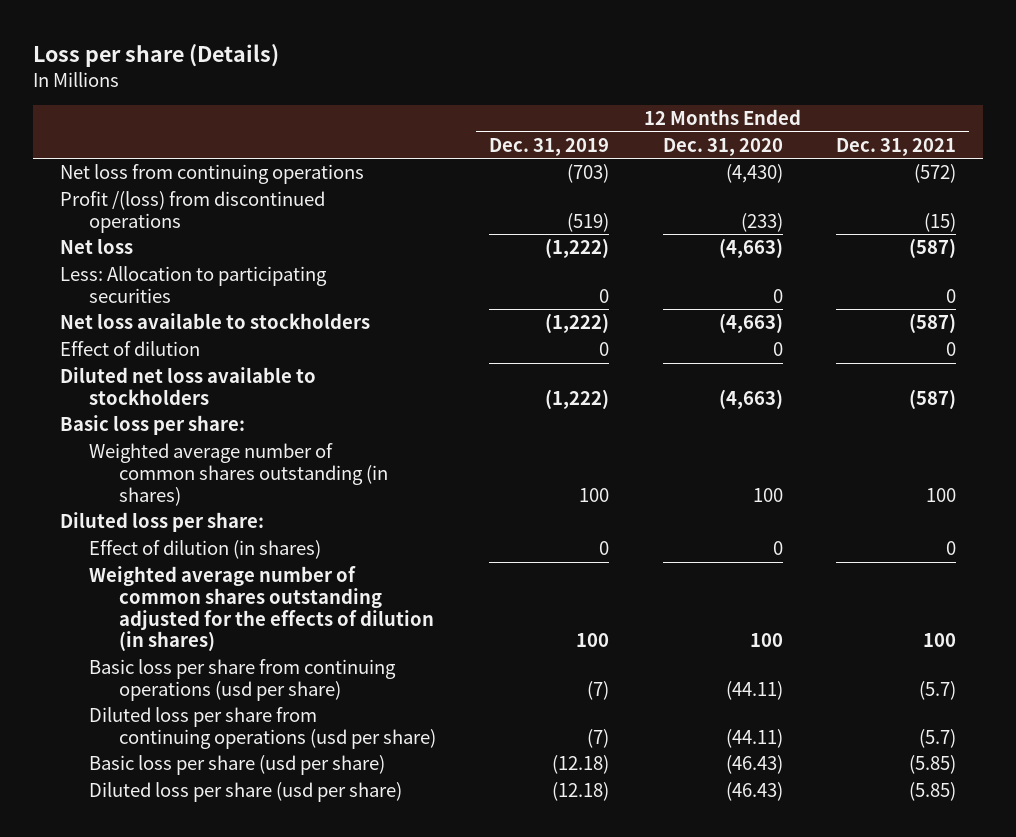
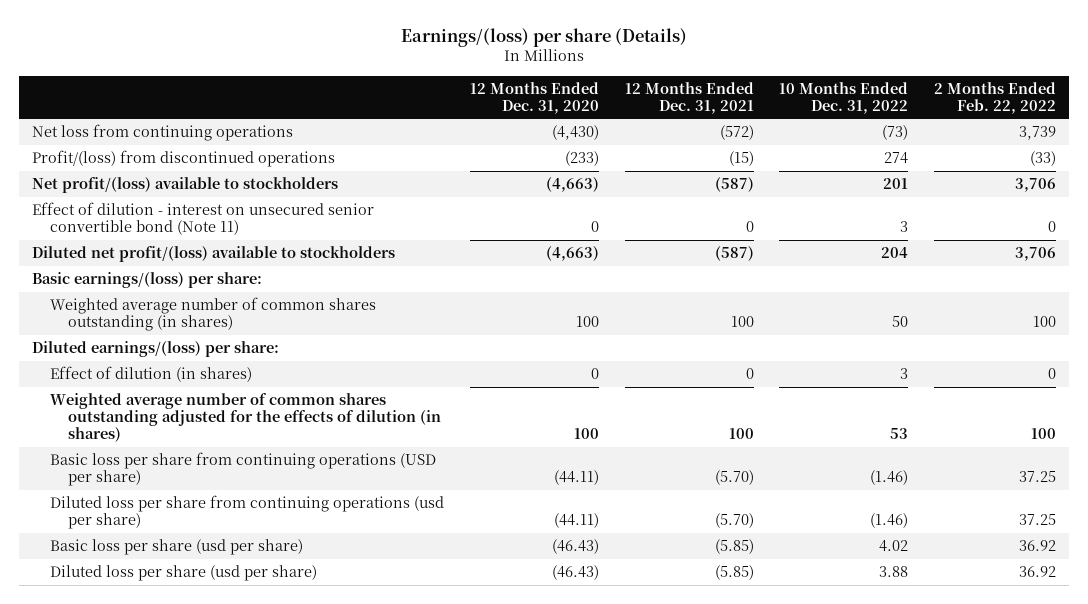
[32,43,279,67] Loss per share (Details) -> [401,27,688,47] Earnings/(loss) per share (Details)
[489,137,610,156] Dec. 31, 2019 -> none
none -> [779,81,909,114] 10 Months Ended Dec. 31, 2022
none -> [934,81,1057,114] 2 Months Ended Feb. 22, 2022
[59,238,133,255] Net loss -> none
[59,266,327,303] Less: Allocation to participating securities -> none
[59,191,325,233] Profit /(loss) from discontinued operations -> [32,150,336,168] Profit/(loss) from discontinued operations
[59,313,370,330] Net loss available to stockholders -> [32,177,339,194] Net profit/(loss) available to stockholders
[59,341,200,357] Effect of dilution -> [32,202,375,236] Effect of dilution - interest on unsecured senior convertible bond (Note 11)
[59,367,316,405] Diluted net loss available to stockholders -> [32,246,396,263] Diluted net profit/(loss) available to stockholders
[59,415,245,436] Basic loss per share: -> [32,272,263,289] Basic earnings/(loss) per share:
[59,512,264,533] Diluted loss per share: -> [32,341,280,358] Diluted earnings/(loss) per share:
[89,659,397,701] Basic loss per share from continuing operations (usd per share) -> [49,452,436,487] Basic loss per share from continuing operations (USD per share)
[919,680,957,700] (5.7) -> [714,470,754,486] (5.70)
[919,728,957,748] (5.7) -> [714,513,754,529] (5.70)

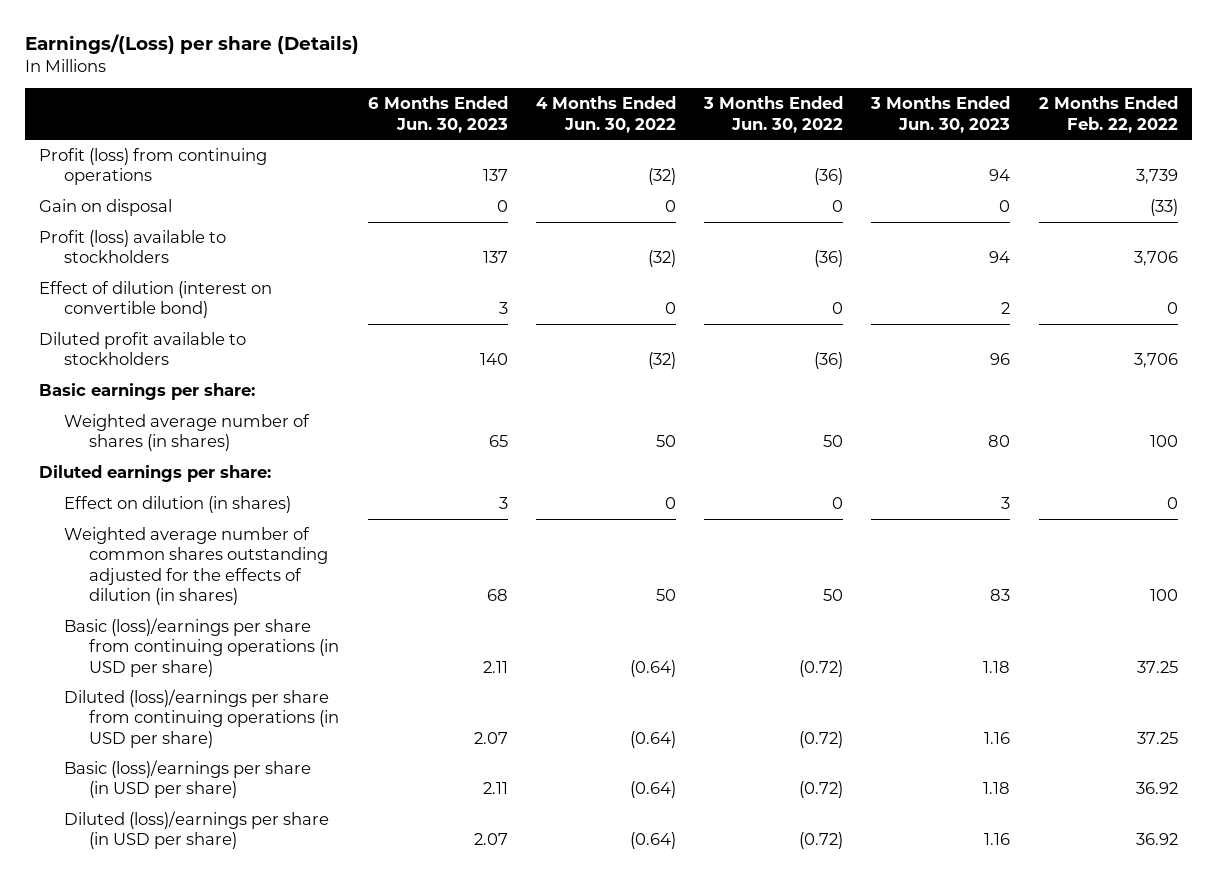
[401,27,688,47] Earnings/(loss) per share (Details) -> [24,34,359,55] Earnings/(Loss) per share (Details)
[469,81,599,114] 12 Months Ended Dec. 31, 2020 -> none
[624,81,754,114] 12 Months Ended Dec. 31, 2021 -> none
[779,81,909,114] 10 Months Ended Dec. 31, 2022 -> none
none -> [367,96,508,133] 6 Months Ended Jun. 30, 2023
none -> [535,96,676,133] 4 Months Ended Jun. 30, 2022
none -> [703,96,844,133] 3 Months Ended Jun. 30, 2022
none -> [870,96,1011,133] 3 Months Ended Jun. 30, 2023
[32,124,294,142] Net loss from continuing operations -> [39,148,268,186] Profit (loss) from continuing operations
[32,150,336,168] Profit/(loss) from discontinued operations -> [39,199,173,217] Gain on disposal
[32,177,339,194] Net profit/(loss) available to stockholders -> [39,230,227,264] Profit (loss) available to stockholders
[32,202,375,236] Effect of dilution - interest on unsecured senior convertible bond (Note 11) -> [39,281,273,319] Effect of dilution (interest on convertible bond)
[32,246,396,263] Diluted net profit/(loss) available to stockholders -> [39,332,247,366] Diluted profit available to stockholders
[32,272,263,289] Basic earnings/(loss) per share: -> [39,383,256,401] Basic earnings per share:
[49,297,376,332] Weighted average number of common shares outstanding (in shares) -> [64,414,311,452] Weighted average number of shares (in shares)
[32,341,280,358] Diluted earnings/(loss) per share: -> [39,465,272,483] Diluted earnings per share:
[49,366,252,383] Effect of dilution (in shares) -> [64,496,292,514] Effect on dilution (in shares)
[49,452,436,487] Basic loss per share from continuing operations (USD per share) -> [64,618,340,677] Basic (loss)/earnings per share from continuing operations (in USD per share)
[49,495,444,530] Diluted loss per share from continuing operations (usd per share) -> [64,689,340,748] Diluted (loss)/earnings per share from continuing operations (in USD per share)
[49,539,303,556] Basic loss per share (usd per share) -> [64,760,312,799] Basic (loss)/earnings per share (in USD per share)
[49,565,317,582] Diluted loss per share (usd per share) -> [64,811,330,850] Diluted (loss)/earnings per share (in USD per share)

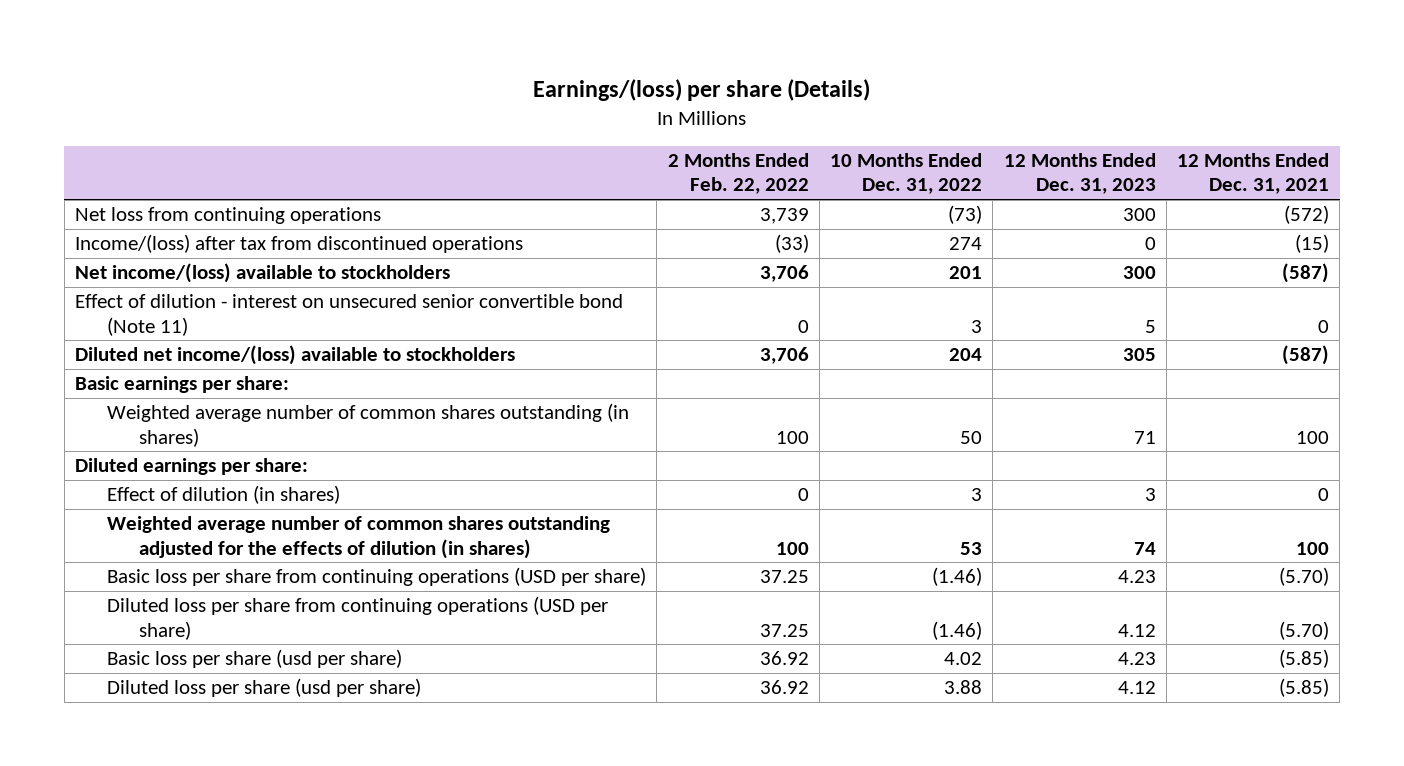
[24,34,359,55] Earnings/(Loss) per share (Details) -> [532,78,870,101] Earnings/(loss) per share (Details)
[367,96,508,133] 6 Months Ended Jun. 30, 2023 -> none
[535,96,676,133] 4 Months Ended Jun. 30, 2022 -> none
[703,96,844,133] 3 Months Ended Jun. 30, 2022 -> none
[870,96,1011,133] 3 Months Ended Jun. 30, 2023 -> none
none -> [830,153,983,195] 10 Months Ended Dec. 31, 2022
none -> [1003,153,1156,195] 12 Months Ended Dec. 31, 2023
none -> [1177,153,1330,195] 12 Months Ended Dec. 31, 2021
[39,148,268,186] Profit (loss) from continuing operations -> [74,207,381,225] Net loss from continuing operations
[39,199,173,217] Gain on disposal -> [74,234,523,254] Income/(loss) after tax from discontinued operations
[39,230,227,264] Profit (loss) available to stockholders -> [74,263,450,284] Net income/(loss) available to stockholders
[39,281,273,319] Effect of dilution (interest on convertible bond) -> [74,294,623,336] Effect of dilution - interest on unsecured senior convertible bond (Note 11)
[39,332,247,366] Diluted profit available to stockholders -> [74,345,515,366] Diluted net income/(loss) available to stockholders
[64,414,311,452] Weighted average number of shares (in shares) -> [107,403,630,447] Weighted average number of common shares outstanding (in shares)
[64,496,292,514] Effect on dilution (in shares) -> [107,485,341,505] Effect of dilution (in shares)
[64,618,340,677] Basic (loss)/earnings per share from continuing operations (in USD per share) -> [107,567,647,587] Basic loss per share from continuing operations (USD per share)
[64,689,340,748] Diluted (loss)/earnings per share from continuing operations (in USD per share) -> [107,596,609,640] Diluted loss per share from continuing operations (USD per share)
[64,760,312,799] Basic (loss)/earnings per share (in USD per share) -> [107,649,403,669] Basic loss per share (usd per share)
[64,811,330,850] Diluted (loss)/earnings per share (in USD per share) -> [107,678,422,698] Diluted loss per share (usd per share)

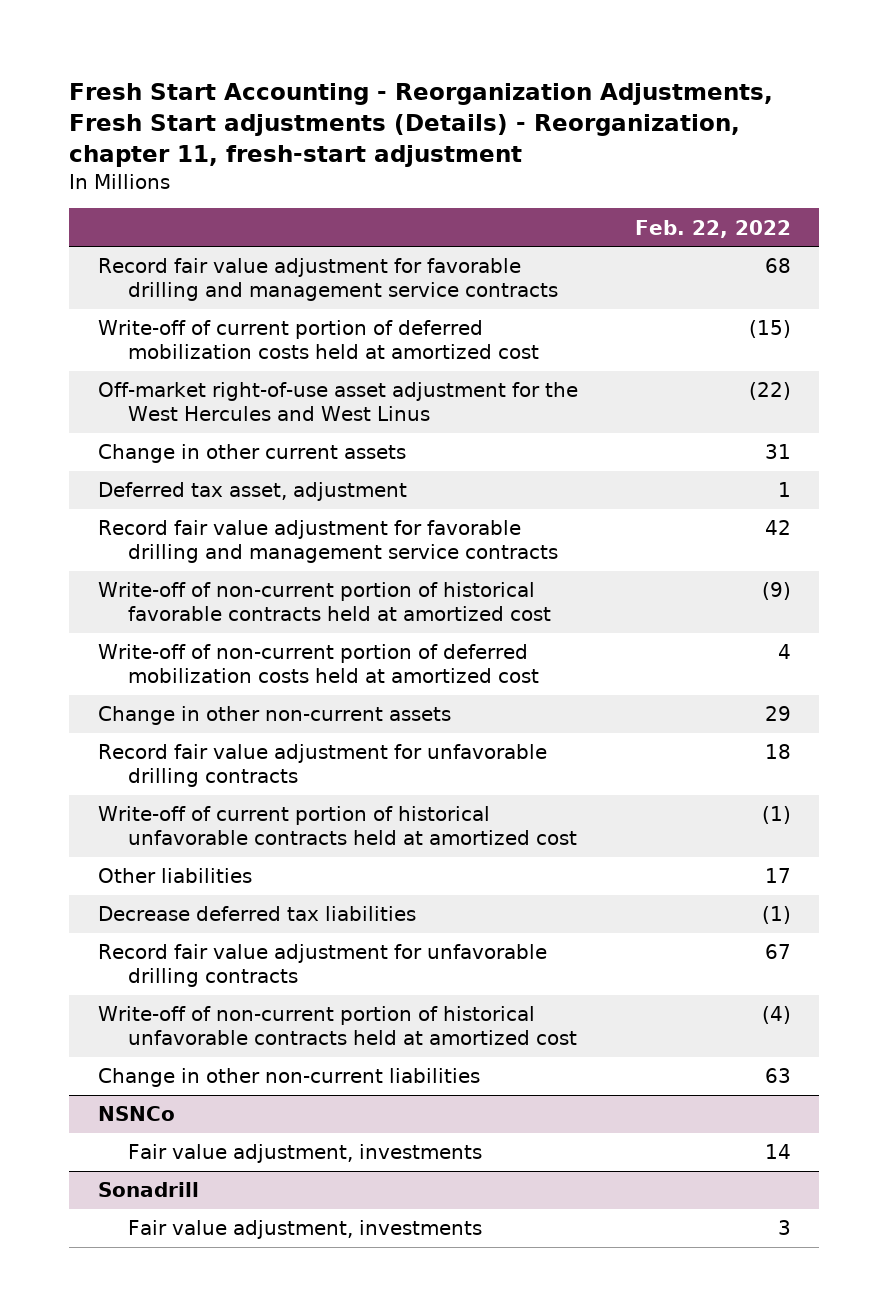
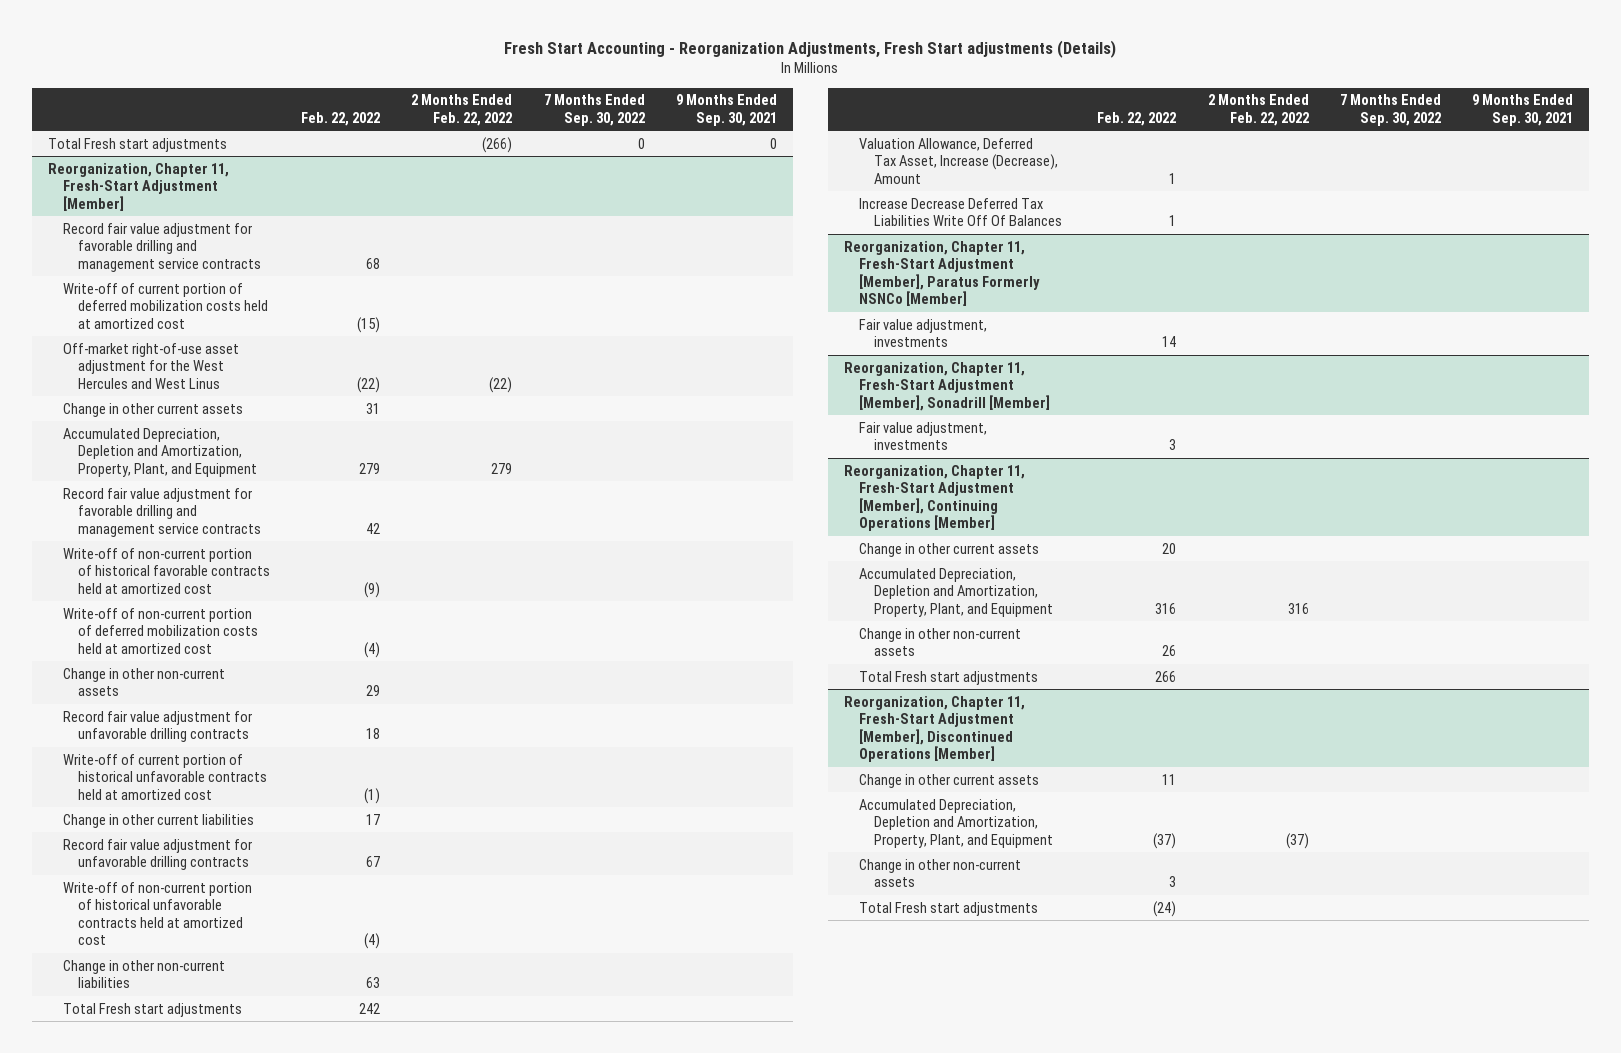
[69,83,774,167] Fresh Start Accounting - Reorganization Adjustments, Fresh Start adjustments (Details) - Reorganization, chapter 11, fresh-start adjustment -> [504,40,1117,59] Fresh Start Accounting - Reorganization Adjustments, Fresh Start adjustments (Details)
none -> [411,94,513,126] 2 Months Ended Feb. 22, 2022
none -> [543,94,645,126] 7 Months Ended Sep. 30, 2022
none -> [675,94,777,126] 9 Months Ended Sep. 30, 2021
none -> [47,137,227,152] Total Fresh start adjustments
none -> [47,162,229,211] Reorganization, Chapter 11, Fresh-Start Adjustment [Member]
[97,482,407,502] Deferred tax asset, adjustment -> none
none -> [62,427,257,477] Accumulated Depreciation, Depletion and Amortization, Property, Plant, and Equipment
[777,644,791,660] 4 -> [364,641,381,658] (4)
[97,906,416,922] Decrease deferred tax liabilities -> none
[97,868,252,884] Other liabilities -> [62,813,254,828] Change in other current liabilities
[97,1106,175,1122] NSNCo -> none
none -> [62,1002,242,1017] Total Fresh start adjustments
none -> [859,137,1059,184] Valuation Allowance, Deferred Tax Asset, Increase (Decrease), Amount
none -> [859,197,1063,227] Increase Decrease Deferred Tax Liabilities Write Off Of Balances
none -> [843,240,1041,307] Reorganization, Chapter 11, Fresh-Start Adjustment [Member], Paratus Formerly NSNCo [Member]
[97,1182,199,1198] Sonadrill -> none
none -> [843,361,1051,411] Reorganization, Chapter 11, Fresh-Start Adjustment [Member], Sonadrill [Member]
none -> [843,464,1025,532] Reorganization, Chapter 11, Fresh-Start Adjustment [Member], Continuing Operations [Member]
none -> [859,542,1040,557] Change in other current assets
none -> [859,567,1054,617] Accumulated Depreciation, Depletion and Amortization, Property, Plant, and Equipment
none -> [859,627,1022,657] Change in other non-current assets
none -> [859,670,1039,685] Total Fresh start adjustments
none -> [843,695,1025,763] Reorganization, Chapter 11, Fresh-Start Adjustment [Member], Discontinued Operations [Member]
none -> [859,773,1040,788] Change in other current assets
none -> [859,798,1054,848] Accumulated Depreciation, Depletion and Amortization, Property, Plant, and Equipment
none -> [859,858,1022,888] Change in other non-current assets
none -> [859,901,1039,916] Total Fresh start adjustments

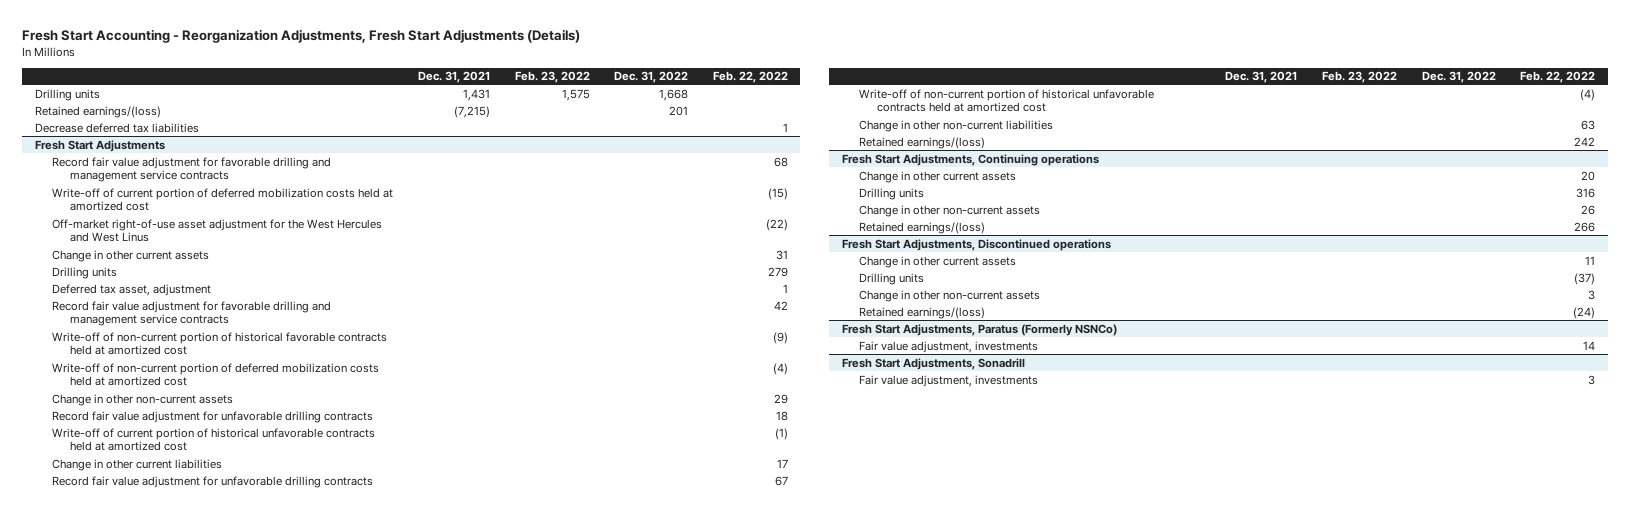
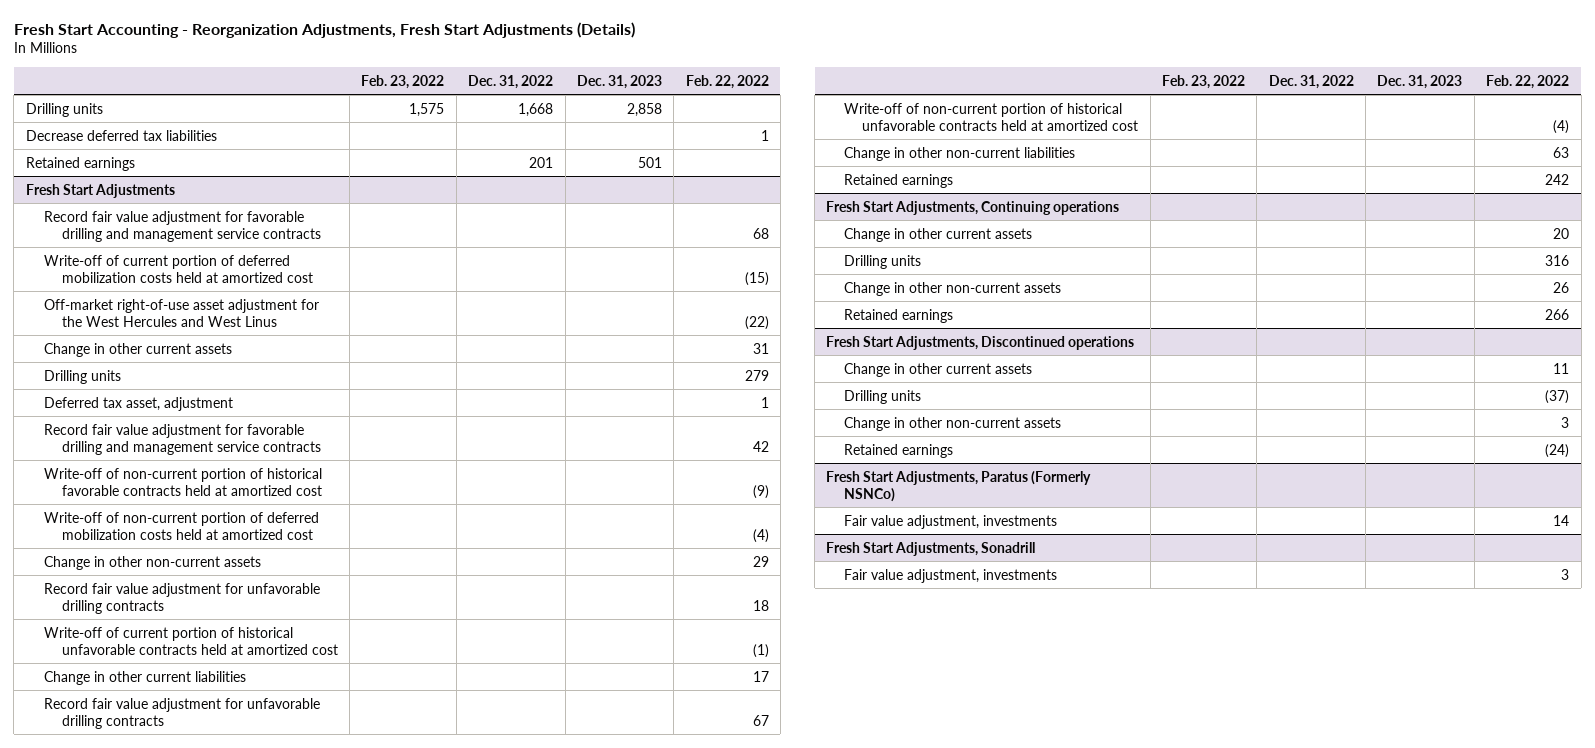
[417,71,490,84] Dec. 31, 2021 -> none
none -> [576,74,662,89] Dec. 31, 2023
[34,105,161,118] Retained earnings/(loss) -> none
none -> [25,156,135,171] Retained earnings
[859,136,986,149] Retained earnings/(loss) -> [844,173,954,188] Retained earnings
[859,221,986,234] Retained earnings/(loss) -> [844,308,954,323] Retained earnings
[859,306,986,319] Retained earnings/(loss) -> [844,443,954,458] Retained earnings

